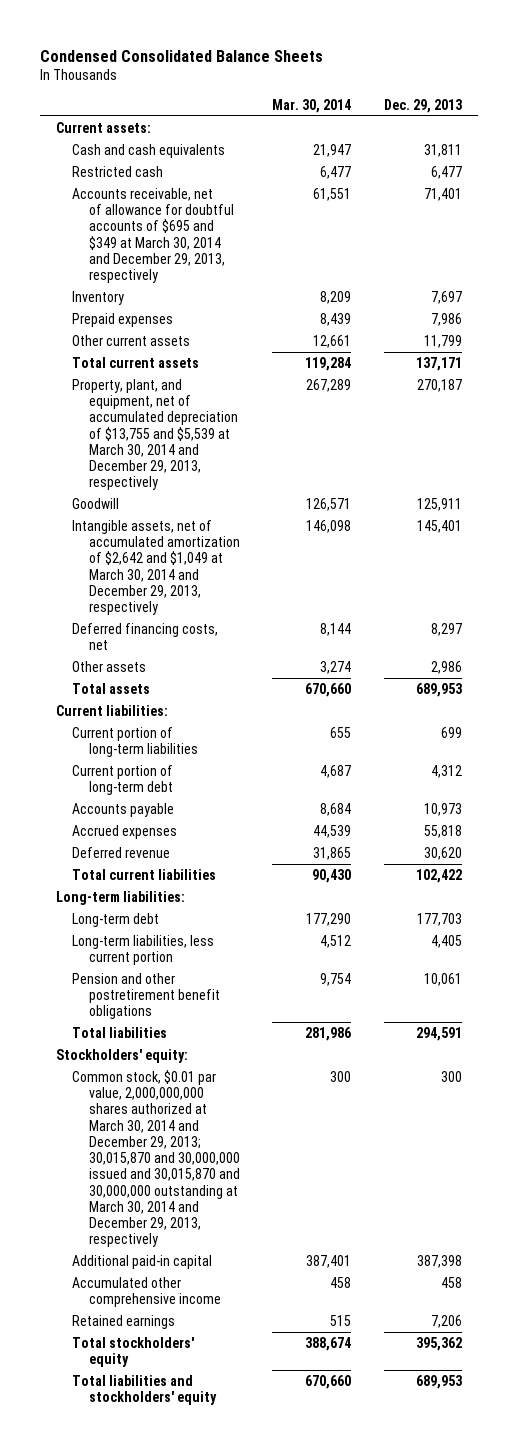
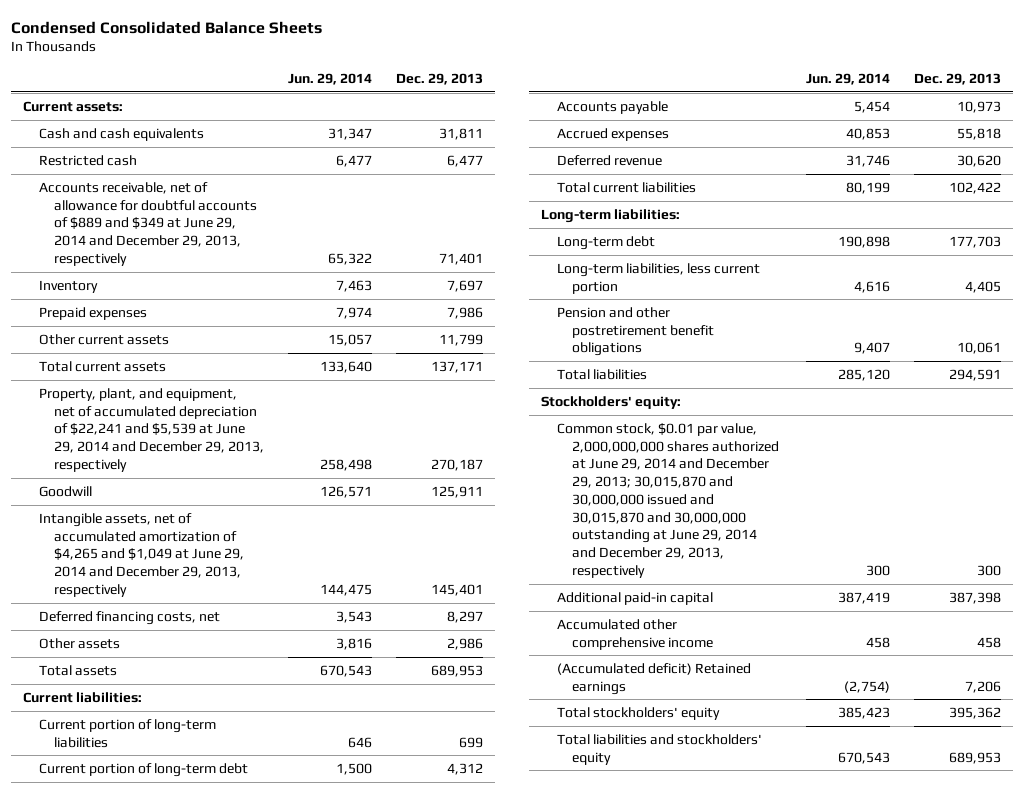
[272,98,352,113] Mar. 30, 2014 -> none
none -> [287,73,372,86] Jun. 29, 2014
[72,187,234,284] Accounts receivable, net of allowance for doubtful accounts of $695 and $349 at March 30, 2014 and December 29, 2013, respectively -> [38,181,257,266] Accounts receivable, net of allowance for doubtful accounts of $889 and $349 at June 29, 2014 and December 29, 2013, respectively
[72,378,238,491] Property, plant, and equipment, net of accumulated depreciation of $13,755 and $5,539 at March 30, 2014 and December 29, 2013, respectively -> [38,387,264,472] Property, plant, and equipment, net of accumulated depreciation of $22,241 and $5,539 at June 29, 2014 and December 29, 2013, respectively
[72,519,240,616] Intangible assets, net of accumulated amortization of $2,642 and $1,049 at March 30, 2014 and December 29, 2013, respectively -> [38,512,244,597] Intangible assets, net of accumulated amortization of $4,265 and $1,049 at June 29, 2014 and December 29, 2013, respectively
[72,1069,240,1248] Common stock, $0.01 par value, 2,000,000,000 shares authorized at March 30, 2014 and December 29, 2013; 30,015,870 and 30,000,000 issued and 30,015,870 and 30,000,000 outstanding at March 30, 2014 and December 29, 2013, respectively -> [556,422,780,578] Common stock, $0.01 par value, 2,000,000,000 shares authorized at June 29, 2014 and December 29, 2013; 30,015,870 and 30,000,000 issued and 30,015,870 and 30,000,000 outstanding at June 29, 2014 and December 29, 2013, respectively
[72,1314,176,1329] Retained earnings -> [556,662,751,695] (Accumulated deficit) Retained earnings

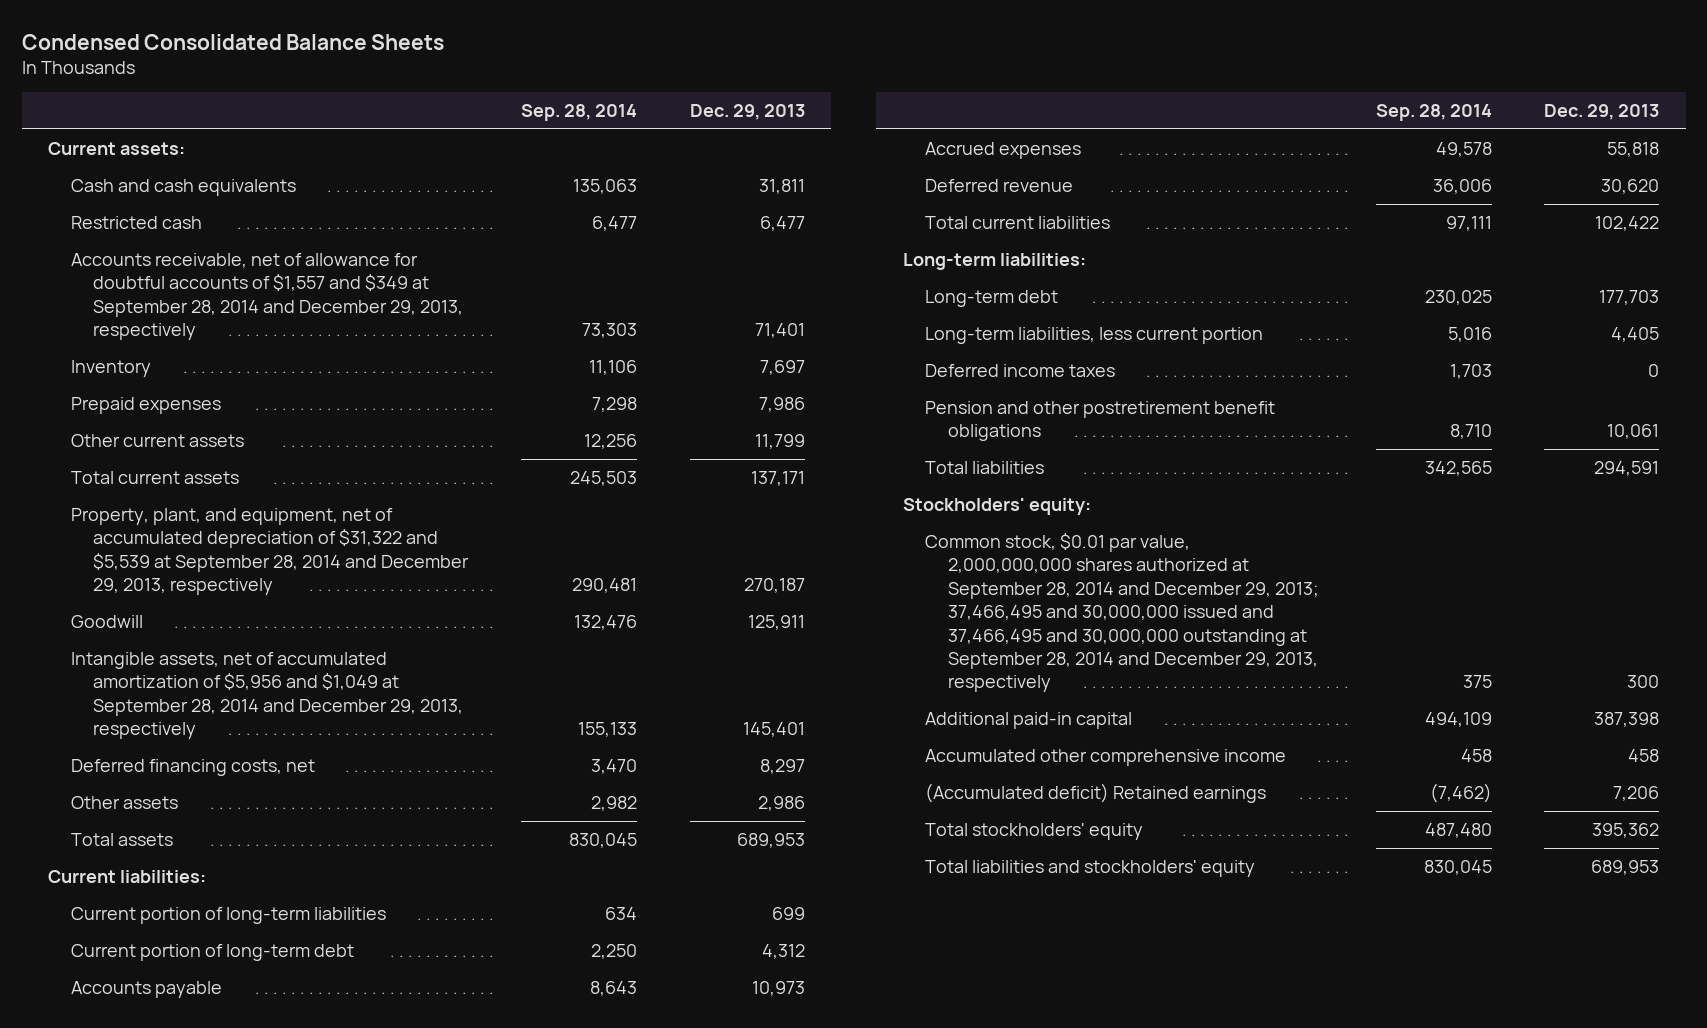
[287,73,372,86] Jun. 29, 2014 -> none
none -> [520,104,637,122] Sep. 28, 2014
[38,181,257,266] Accounts receivable, net of allowance for doubtful accounts of $889 and $349 at June 29, 2014 and December 29, 2013, respectively -> [70,252,463,341] Accounts receivable, net of allowance for doubtful accounts of $1,557 and $349 at September 28, 2014 and December 29, 2013, respectively
[38,387,264,472] Property, plant, and equipment, net of accumulated depreciation of $22,241 and $5,539 at June 29, 2014 and December 29, 2013, respectively -> [70,507,469,596] Property, plant, and equipment, net of accumulated depreciation of $31,322 and $5,539 at September 28, 2014 and December 29, 2013, respectively
[38,512,244,597] Intangible assets, net of accumulated amortization of $4,265 and $1,049 at June 29, 2014 and December 29, 2013, respectively -> [70,651,463,740] Intangible assets, net of accumulated amortization of $5,956 and $1,049 at September 28, 2014 and December 29, 2013, respectively
none -> [925,363,1116,377] Deferred income taxes
[556,422,780,578] Common stock, $0.01 par value, 2,000,000,000 shares authorized at June 29, 2014 and December 29, 2013; 30,015,870 and 30,000,000 issued and 30,015,870 and 30,000,000 outstanding at June 29, 2014 and December 29, 2013, respectively -> [925,532,1319,693] Common stock, $0.01 par value, 2,000,000,000 shares authorized at September 28, 2014 and December 29, 2013; 37,466,495 and 30,000,000 issued and 37,466,495 and 30,000,000 outstanding at September 28, 2014 and December 29, 2013, respectively

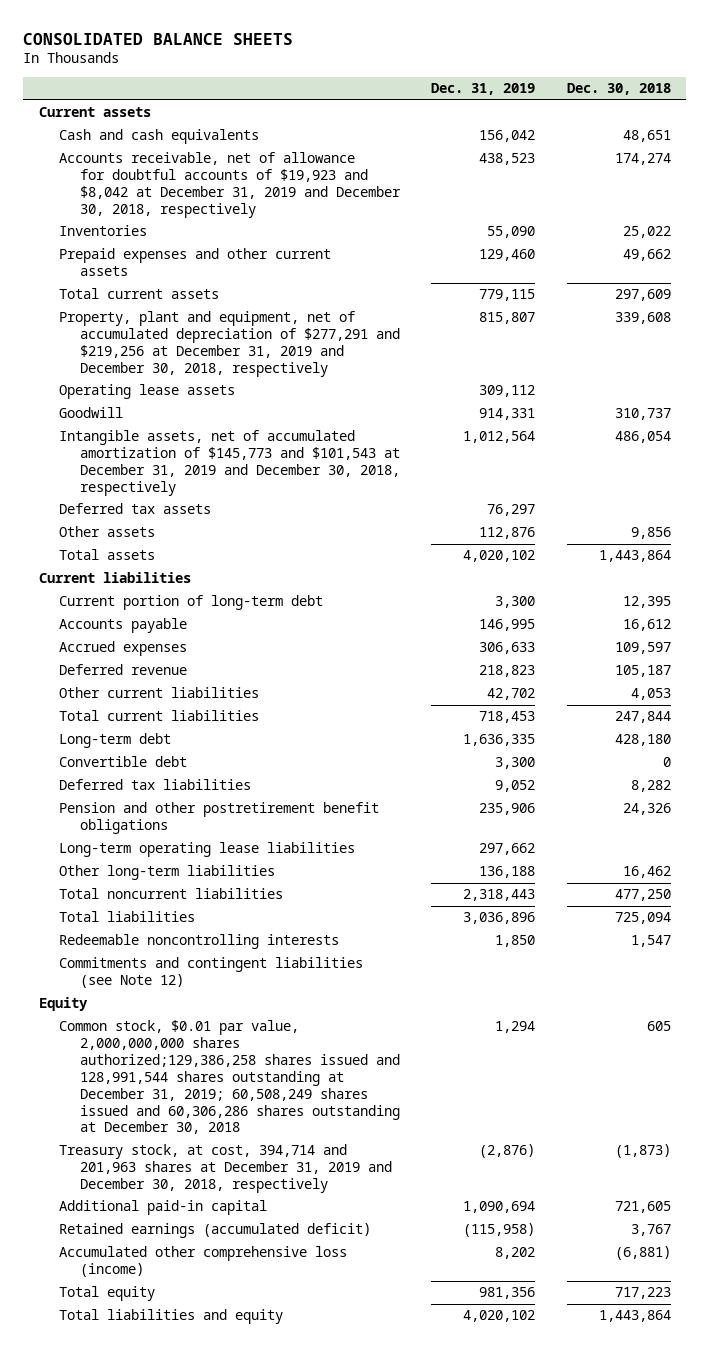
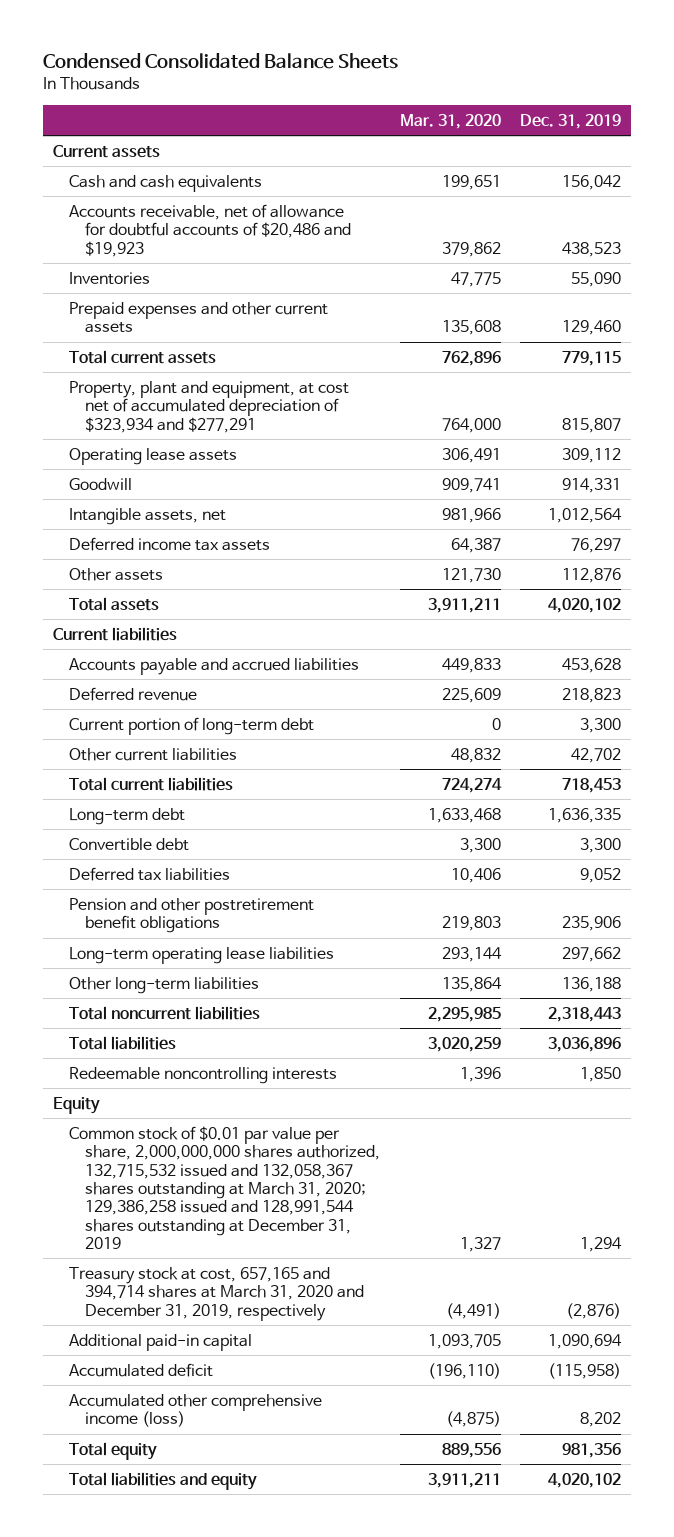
[23,32,294,45] CONSOLIDATED BALANCE SHEETS -> [42,52,398,69] Condensed Consolidated Balance Sheets
[566,83,671,96] Dec. 30, 2018 -> none
none -> [399,113,501,129] Mar. 31, 2020
[59,152,402,218] Accounts receivable, net of allowance for doubtful accounts of $19,923 and $8,042 at December 31, 2019 and December 30, 2018, respectively -> [68,203,352,257] Accounts receivable, net of allowance for doubtful accounts of $20,486 and $19,923
[59,311,401,377] Property, plant and equipment, net of accumulated depreciation of $277,291 and $219,256 at December 31, 2019 and December 30, 2018, respectively -> [68,380,349,433] Property, plant and equipment, at cost net of accumulated depreciation of $323,934 and $277,291
[59,430,401,496] Intangible assets, net of accumulated amortization of $145,773 and $101,543 at December 31, 2019 and December 30, 2018, respectively -> [68,507,226,525] Intangible assets, net
[59,503,212,515] Deferred tax assets -> [68,536,270,551] Deferred income tax assets
[59,641,188,657] Accrued expenses -> none
[59,618,188,634] Accounts payable -> [68,657,359,675] Accounts payable and accrued liabilities
[479,619,536,632] 146,995 -> [562,657,622,673] 453,628
[59,595,324,611] Current portion of long-term debt -> [68,716,314,735] Current portion of long-term debt
[59,957,364,989] Commitments and contingent liabilities (see Note 12) -> none
[59,1020,401,1135] Common stock, $0.01 par value, 2,000,000,000 shares authorized;129,386,258 shares issued and 128,991,544 shares outstanding at December 31, 2019; 60,508,249 shares issued and 60,306,286 shares outstanding at December 30, 2018 -> [68,1125,381,1249] Common stock of $0.01 par value per share, 2,000,000,000 shares authorized, 132,715,532 issued and 132,058,367 shares outstanding at March 31, 2020; 129,386,258 issued and 128,991,544 shares outstanding at December 31, 2019
[59,1144,393,1194] Treasury stock, at cost, 394,714 and 201,963 shares at December 31, 2019 and December 30, 2018, respectively -> [68,1266,365,1321] Treasury stock at cost, 657,165 and 394,714 shares at March 31, 2020 and December 31, 2019, respectively
[59,1223,372,1239] Retained earnings (accumulated deficit) -> [68,1362,213,1377] Accumulated deficit
[59,1246,348,1278] Accumulated other comprehensive loss (income) -> [68,1393,322,1428] Accumulated other comprehensive income (loss)

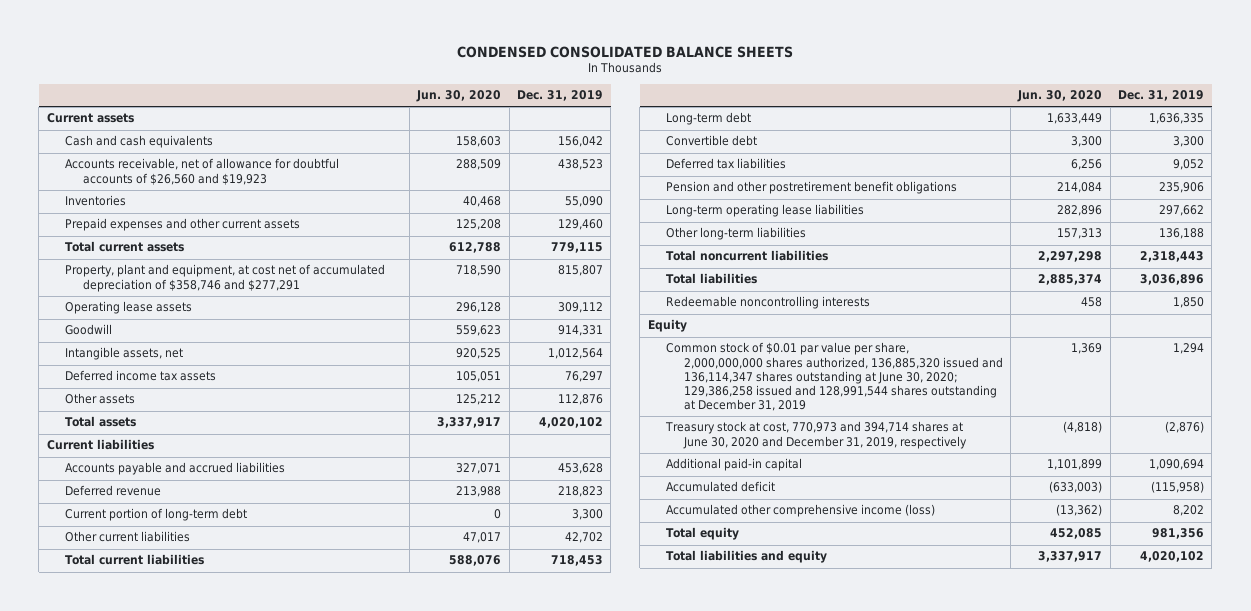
[42,52,398,69] Condensed Consolidated Balance Sheets -> [457,45,794,58] CONDENSED CONSOLIDATED BALANCE SHEETS
[399,113,501,129] Mar. 31, 2020 -> none
none -> [416,90,502,103] Jun. 30, 2020
[68,203,352,257] Accounts receivable, net of allowance for doubtful accounts of $20,486 and $19,923 -> [64,158,339,185] Accounts receivable, net of allowance for doubtful accounts of $26,560 and $19,923
[68,380,349,433] Property, plant and equipment, at cost net of accumulated depreciation of $323,934 and $277,291 -> [64,264,385,292] Property, plant and equipment, at cost net of accumulated depreciation of $358,746 and $277,291
[68,1125,381,1249] Common stock of $0.01 par value per share, 2,000,000,000 shares authorized, 132,715,532 issued and 132,058,367 shares outstanding at March 31, 2020; 129,386,258 issued and 128,991,544 shares outstanding at December 31, 2019 -> [665,342,1003,411] Common stock of $0.01 par value per share, 2,000,000,000 shares authorized, 136,885,320 issued and 136,114,347 shares outstanding at June 30, 2020; 129,386,258 issued and 128,991,544 shares outstanding at December 31, 2019
[68,1266,365,1321] Treasury stock at cost, 657,165 and 394,714 shares at March 31, 2020 and December 31, 2019, respectively -> [664,421,967,449] Treasury stock at cost, 770,973 and 394,714 shares at June 30, 2020 and December 31, 2019, respectively

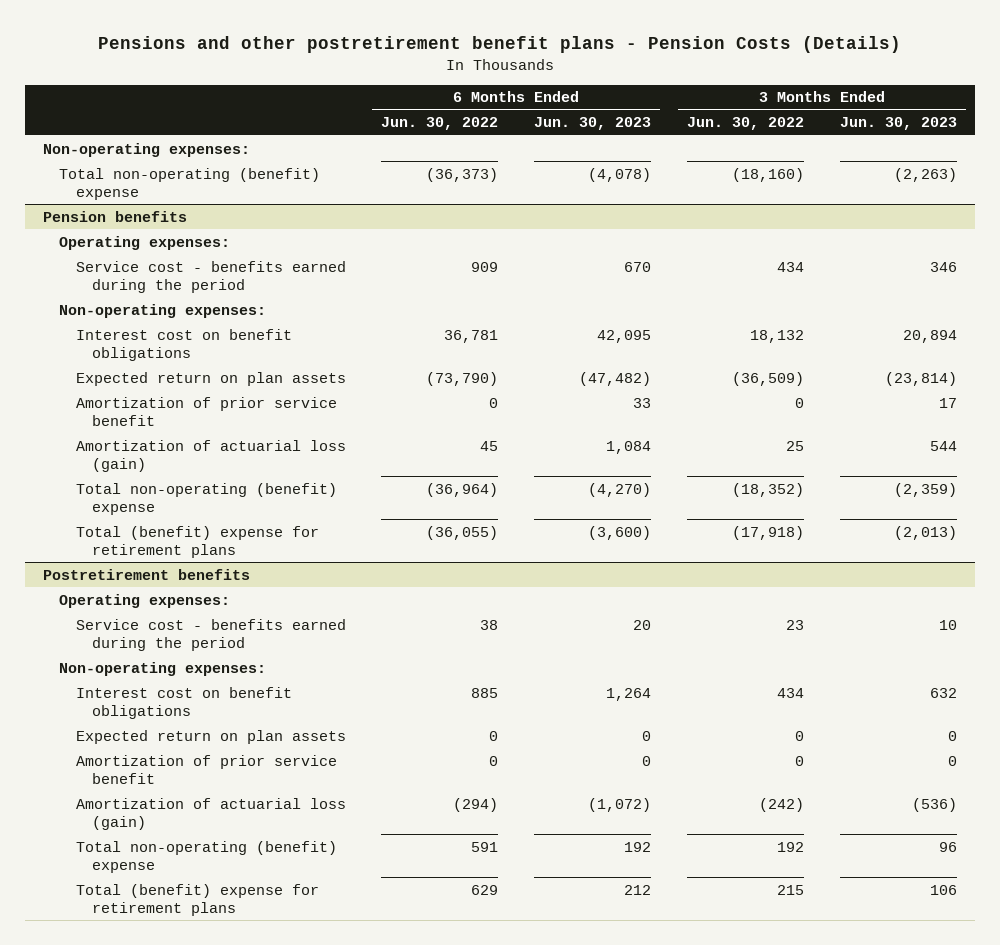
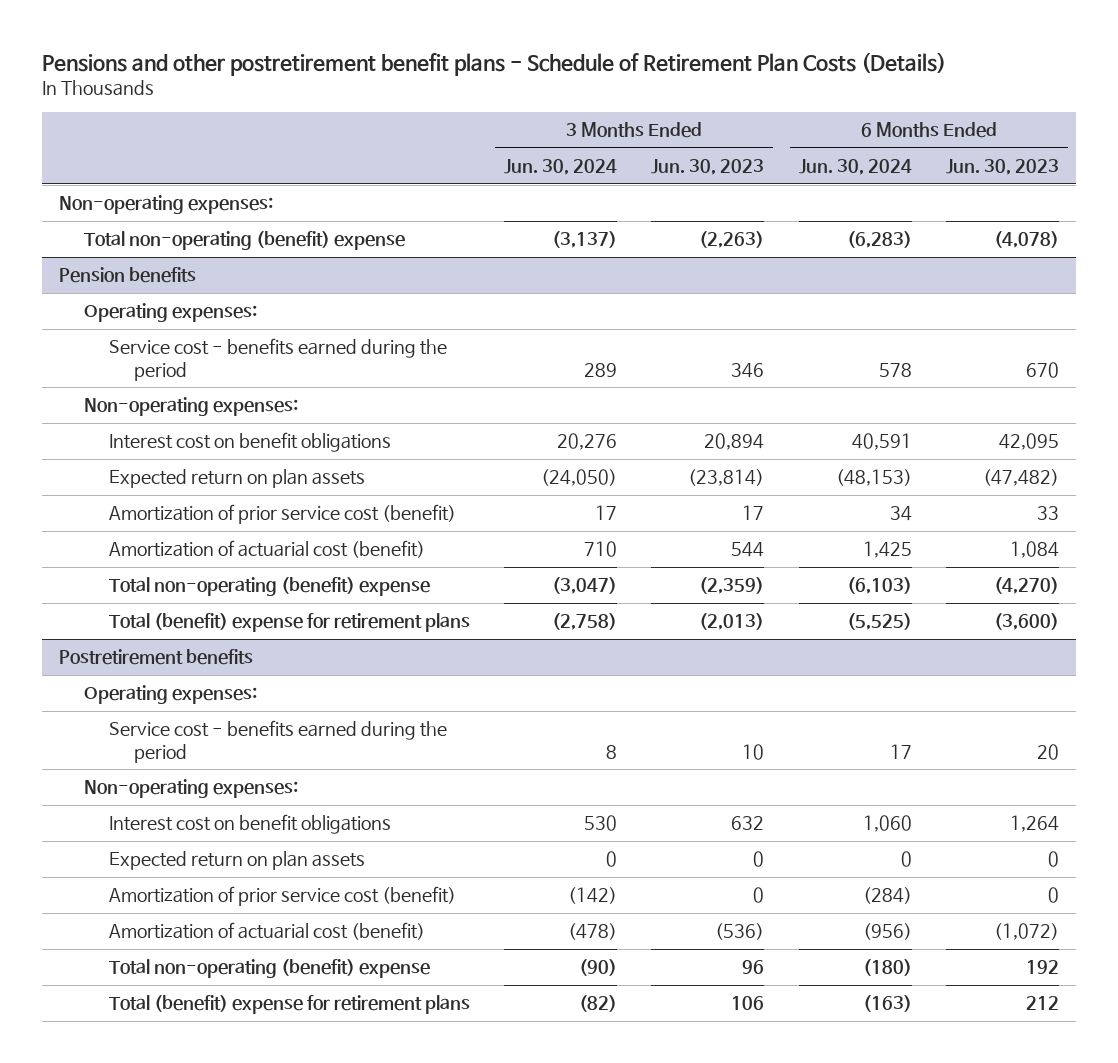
[98,35,902,53] Pensions and other postretirement benefit plans - Pension Costs (Details) -> [41,51,946,76] Pensions and other postretirement benefit plans - Schedule of Retirement Plan Costs (Details)
[381,117,499,131] Jun. 30, 2022 -> none
[687,117,805,131] Jun. 30, 2022 -> none
none -> [504,159,618,176] Jun. 30, 2024
none -> [798,159,912,176] Jun. 30, 2024
[75,396,337,426] Amortization of prior service benefit -> [108,504,456,525] Amortization of prior service cost (benefit)
[75,439,346,472] Amortization of actuarial loss (gain) -> [108,540,425,559] Amortization of actuarial cost (benefit)
[75,754,337,784] Amortization of prior service benefit -> [108,886,456,907] Amortization of prior service cost (benefit)
[75,797,346,830] Amortization of actuarial loss (gain) -> [108,922,425,941] Amortization of actuarial cost (benefit)

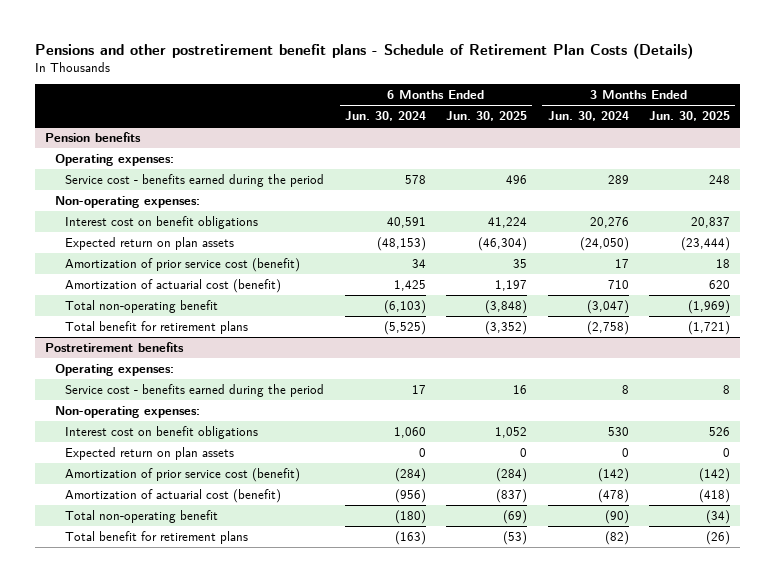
[651,159,765,176] Jun. 30, 2023 -> none
[946,159,1060,176] Jun. 30, 2023 -> none
none -> [446,111,528,122] Jun. 30, 2025
none -> [648,111,730,122] Jun. 30, 2025
[58,195,273,215] Non-operating expenses: -> none
[83,231,405,251] Total non-operating (benefit) expense -> none
[108,577,430,597] Total non-operating (benefit) expense -> [65,299,219,313] Total non-operating benefit
[108,613,470,633] Total (benefit) expense for retirement plans -> [65,320,249,334] Total benefit for retirement plans
[108,959,430,979] Total non-operating (benefit) expense -> [65,509,219,523] Total non-operating benefit
[108,995,470,1015] Total (benefit) expense for retirement plans -> [65,530,249,544] Total benefit for retirement plans

